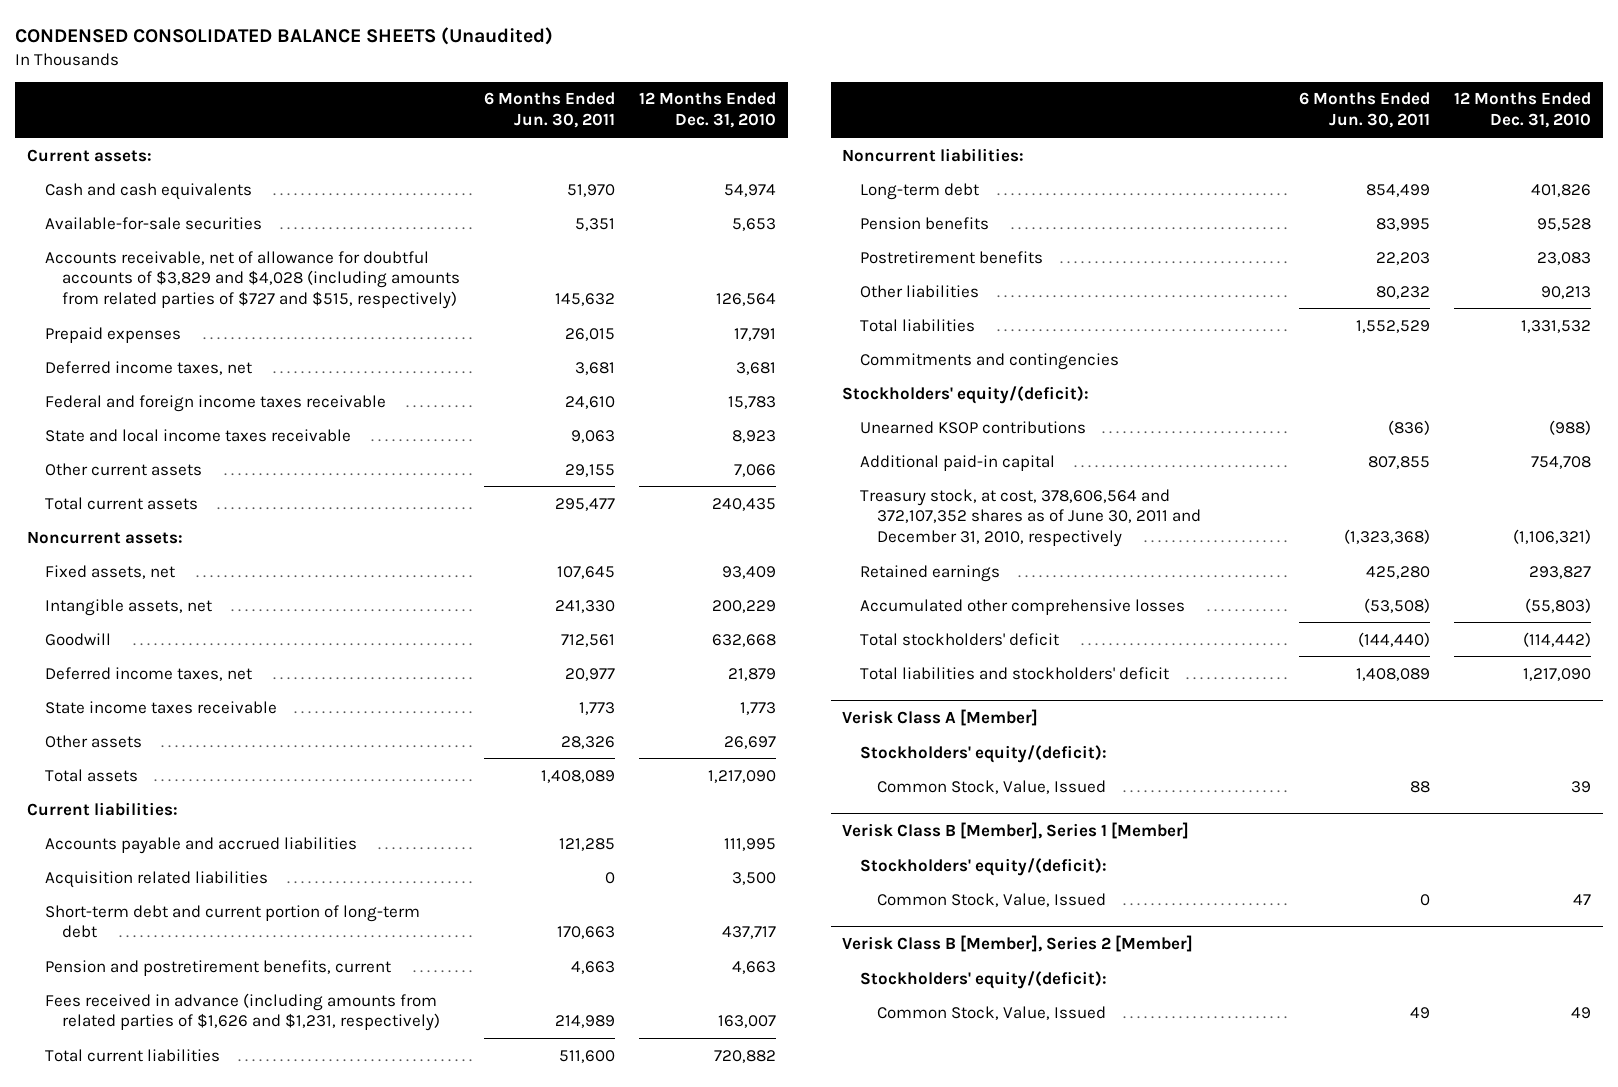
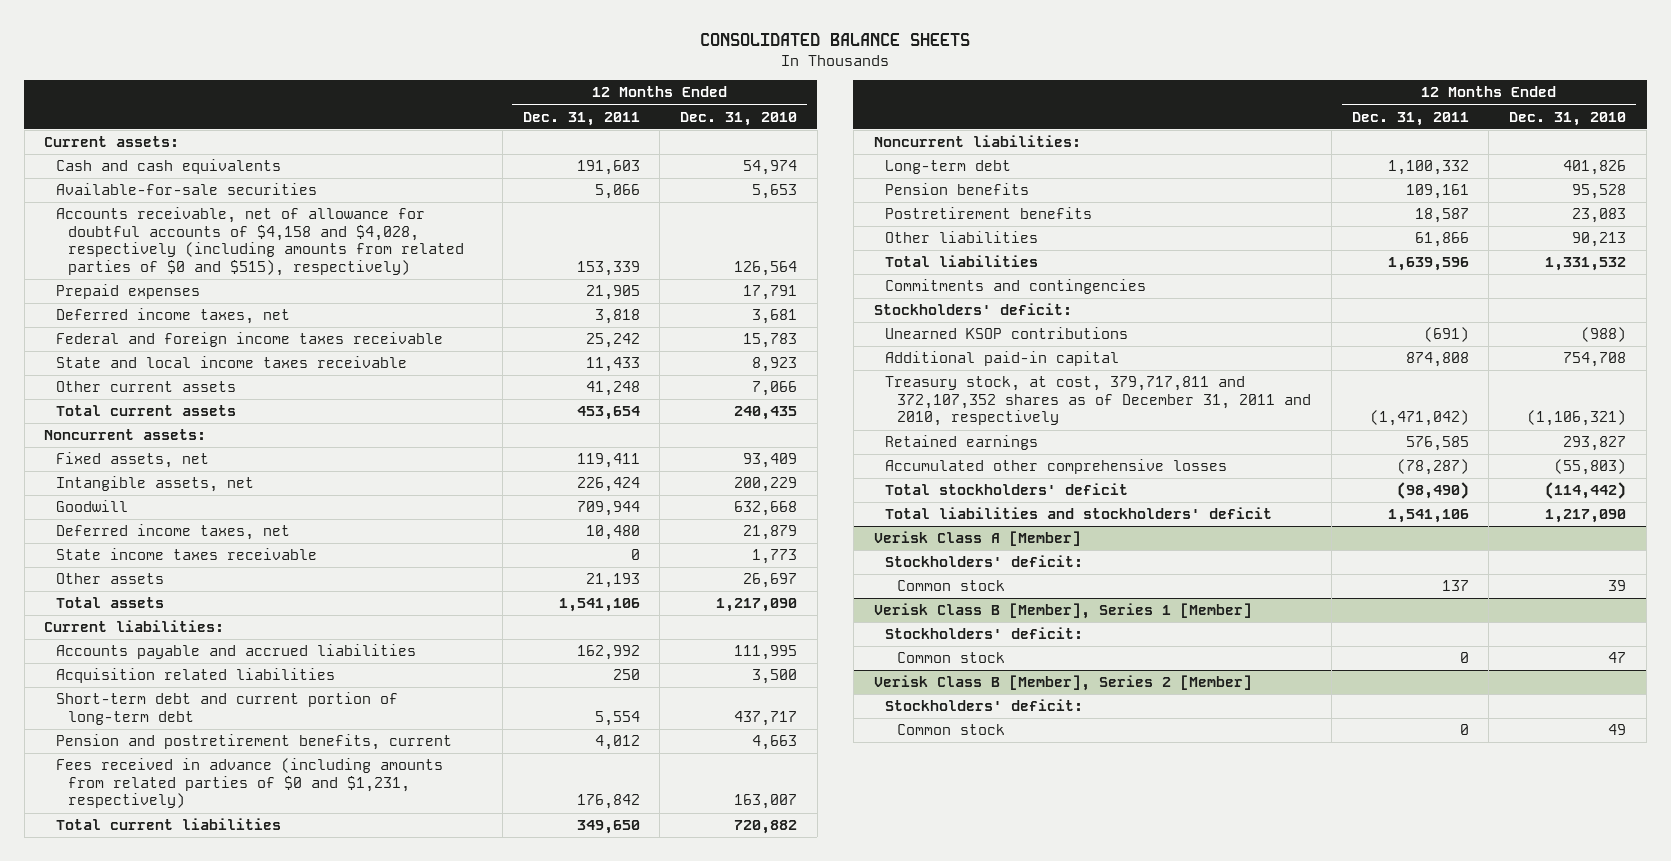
[15,26,554,45] CONDENSED CONSOLIDATED BALANCE SHEETS (Unaudited) -> [700,33,971,47] CONSOLIDATED BALANCE SHEETS
[484,92,616,129] 6 Months Ended Jun. 30, 2011 -> none
none -> [522,111,640,126] Dec. 31, 2011
[44,250,461,310] Accounts receivable, net of allowance for doubtful accounts of $3,829 and $4,028 (including amounts from related parties of $727 and $515, respectively) -> [56,207,465,277] Accounts receivable, net of allowance for doubtful accounts of $4,158 and $4,028, respectively (including amounts from related parties of $0 and $515), respectively)
[44,992,441,1032] Fees received in advance (including amounts from related parties of $1,626 and $1,231, respectively) -> [56,758,444,809] Fees received in advance (including amounts from related parties of $0 and $1,231, respectively)
[842,385,1090,404] Stockholders' equity/(deficit): -> [873,303,1072,316] Stockholders' deficit:
[859,488,1202,548] Treasury stock, at cost, 378,606,564 and 372,107,352 shares as of June 30, 2011 and December 31, 2010, respectively -> [885,376,1312,427] Treasury stock, at cost, 379,717,811 and 372,107,352 shares as of December 31, 2011 and 2010, respectively
[859,744,1107,763] Stockholders' equity/(deficit): -> [885,555,1084,568] Stockholders' deficit:
[877,779,1107,794] Common Stock, Value, Issued -> [897,580,1006,592] Common stock
[859,857,1107,876] Stockholders' equity/(deficit): -> [885,627,1084,640] Stockholders' deficit:
[877,892,1107,907] Common Stock, Value, Issued -> [897,652,1006,664] Common stock
[859,970,1107,989] Stockholders' equity/(deficit): -> [885,699,1084,712] Stockholders' deficit:
[877,1005,1107,1020] Common Stock, Value, Issued -> [897,724,1006,736] Common stock

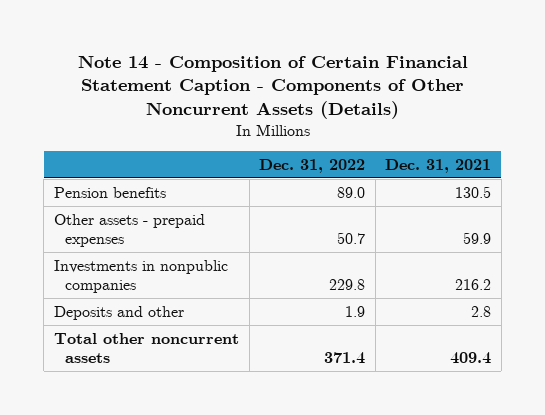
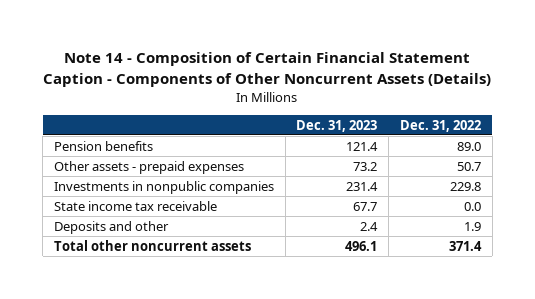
[385,158,492,173] Dec. 31, 2021 -> none
none -> [296,119,378,132] Dec. 31, 2023
none -> [53,200,217,211] State income tax receivable

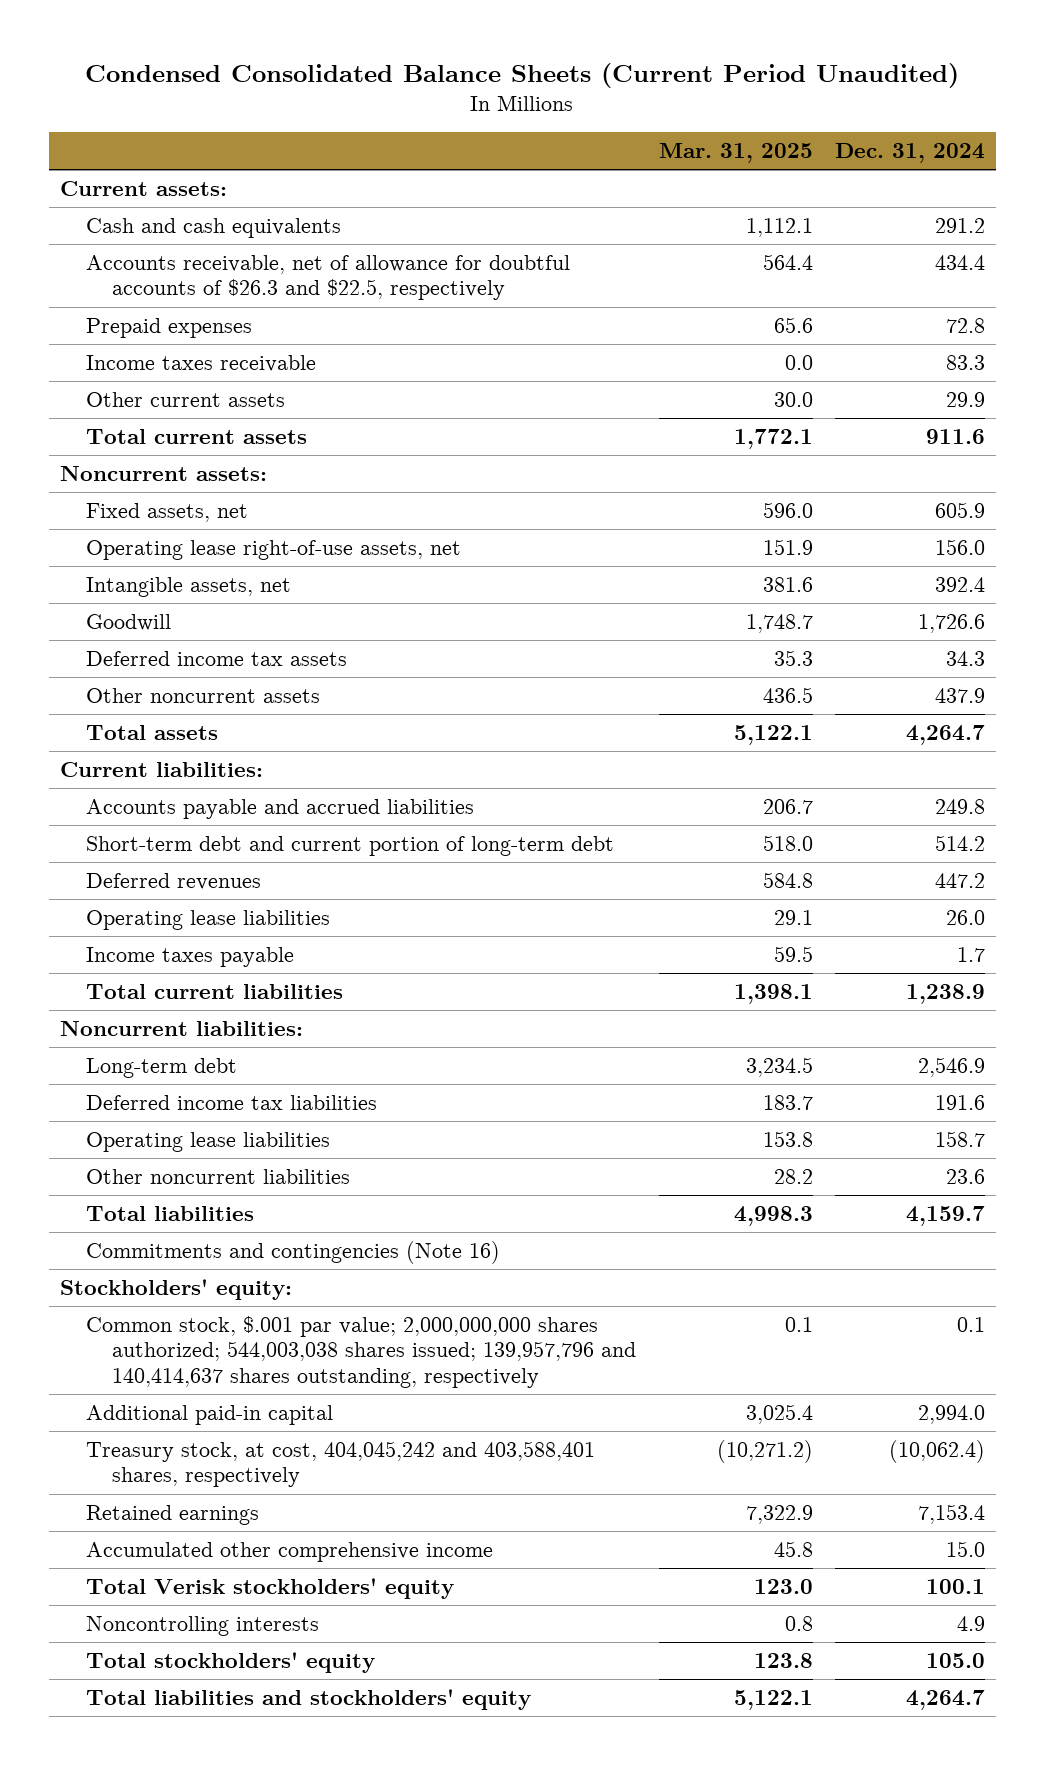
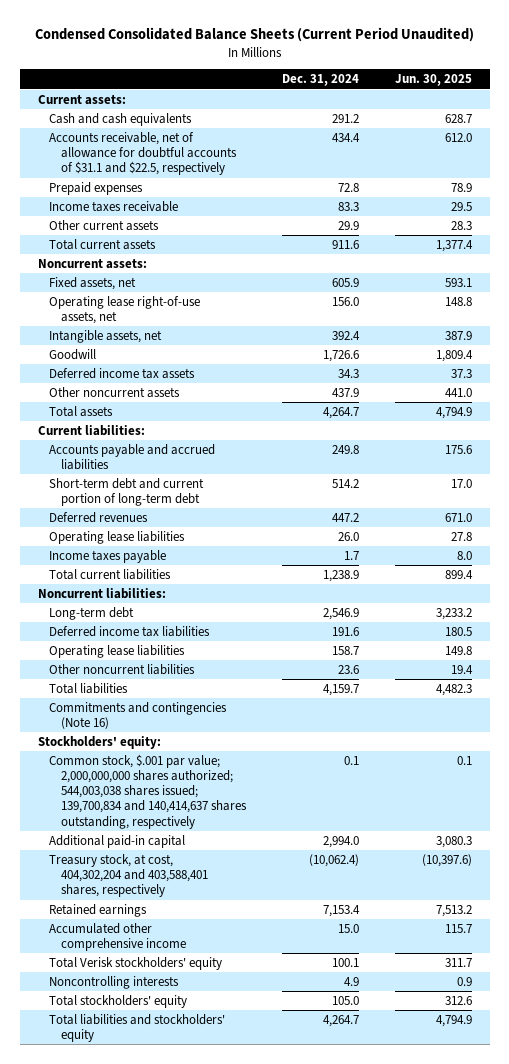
[658,143,813,164] Mar. 31, 2025 -> none
none -> [394,74,472,87] Jun. 30, 2025
[85,255,570,301] Accounts receivable, net of allowance for doubtful accounts of $26.3 and $22.5, respectively -> [49,131,237,176] Accounts receivable, net of allowance for doubtful accounts of $31.1 and $22.5, respectively
[85,1316,636,1388] Common stock, $.001 par value; 2,000,000,000 shares authorized; 544,003,038 shares issued; 139,957,796 and 140,414,637 shares outstanding, respectively -> [49,753,247,829] Common stock, $.001 par value; 2,000,000,000 shares authorized; 544,003,038 shares issued; 139,700,834 and 140,414,637 shares outstanding, respectively
[85,1441,595,1488] Treasury stock, at cost, 404,045,242 and 403,588,401 shares, respectively -> [49,853,208,898] Treasury stock, at cost, 404,302,204 and 403,588,401 shares, respectively

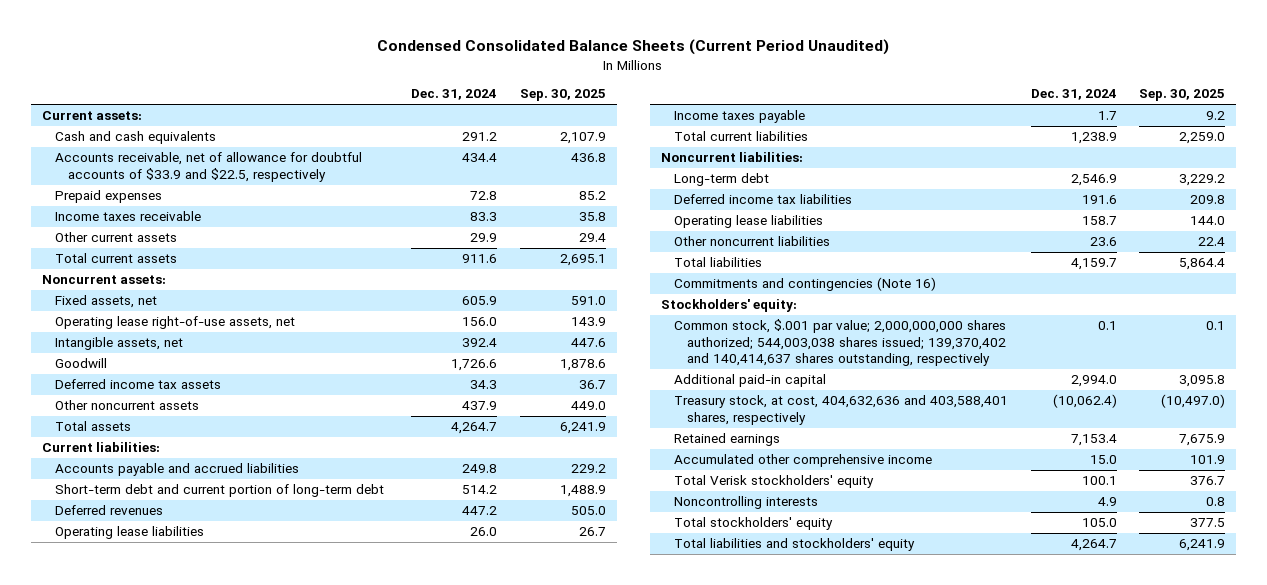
[394,74,472,87] Jun. 30, 2025 -> none
none -> [519,89,606,102] Sep. 30, 2025
[49,131,237,176] Accounts receivable, net of allowance for doubtful accounts of $31.1 and $22.5, respectively -> [54,152,362,182] Accounts receivable, net of allowance for doubtful accounts of $33.9 and $22.5, respectively
[49,753,247,829] Common stock, $.001 par value; 2,000,000,000 shares authorized; 544,003,038 shares issued; 139,700,834 and 140,414,637 shares outstanding, respectively -> [674,319,1007,367] Common stock, $.001 par value; 2,000,000,000 shares authorized; 544,003,038 shares issued; 139,370,402 and 140,414,637 shares outstanding, respectively
[49,853,208,898] Treasury stock, at cost, 404,302,204 and 403,588,401 shares, respectively -> [674,395,1009,425] Treasury stock, at cost, 404,632,636 and 403,588,401 shares, respectively

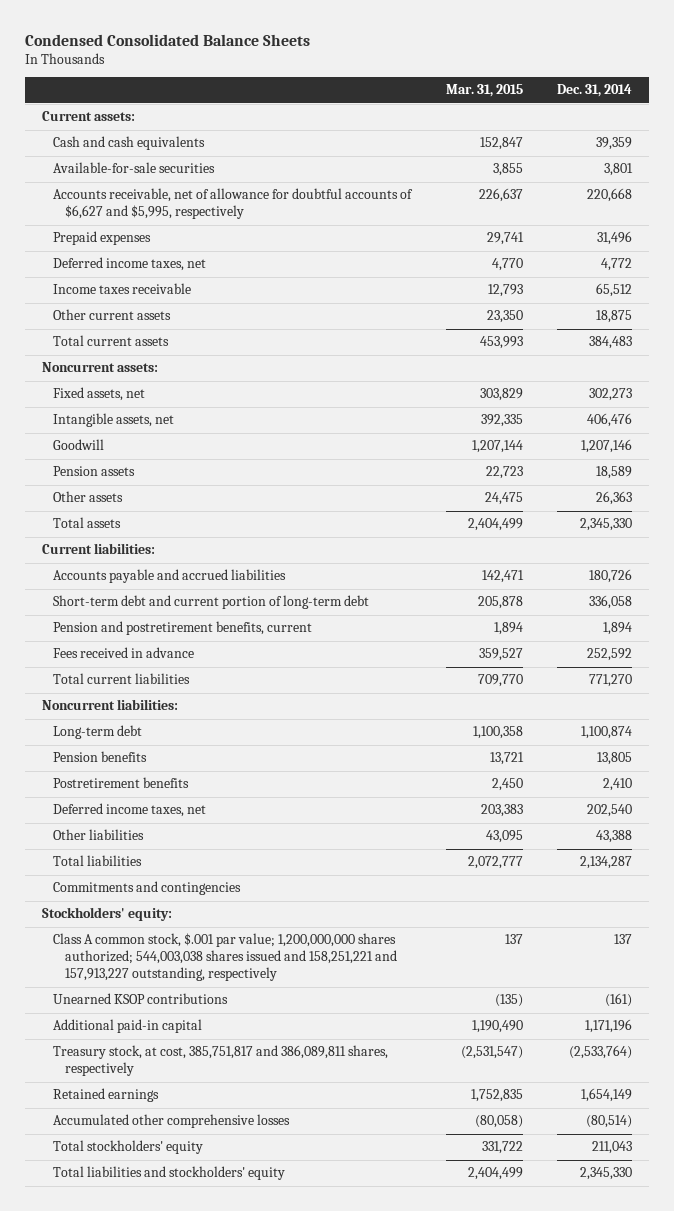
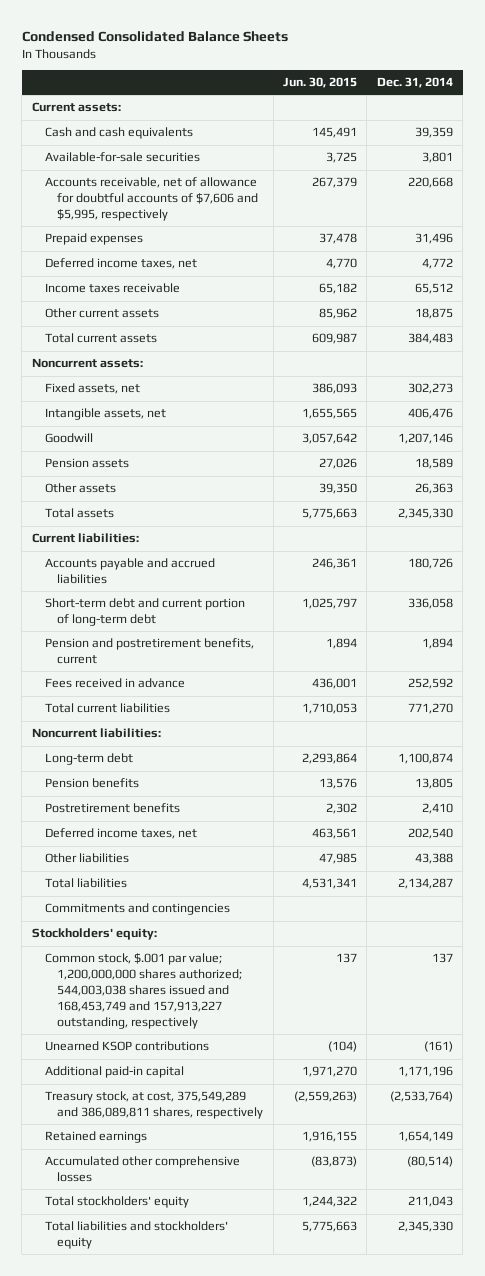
[445,84,523,98] Mar. 31, 2015 -> none
none -> [283,77,358,89] Jun. 30, 2015
[53,188,414,220] Accounts receivable, net of allowance for doubtful accounts of $6,627 and $5,995, respectively -> [44,177,259,221] Accounts receivable, net of allowance for doubtful accounts of $7,606 and $5,995, respectively
[53,933,397,982] Class A common stock, $.001 par value; 1,200,000,000 shares authorized; 544,003,038 shares issued and 158,251,221 and 157,913,227 outstanding, respectively -> [44,953,243,1029] Common stock, $.001 par value; 1,200,000,000 shares authorized; 544,003,038 shares issued and 168,453,749 and 157,913,227 outstanding, respectively
[53,1045,389,1077] Treasury stock, at cost, 385,751,817 and 386,089,811 shares, respectively -> [44,1091,264,1120] Treasury stock, at cost, 375,549,289 and 386,089,811 shares, respectively

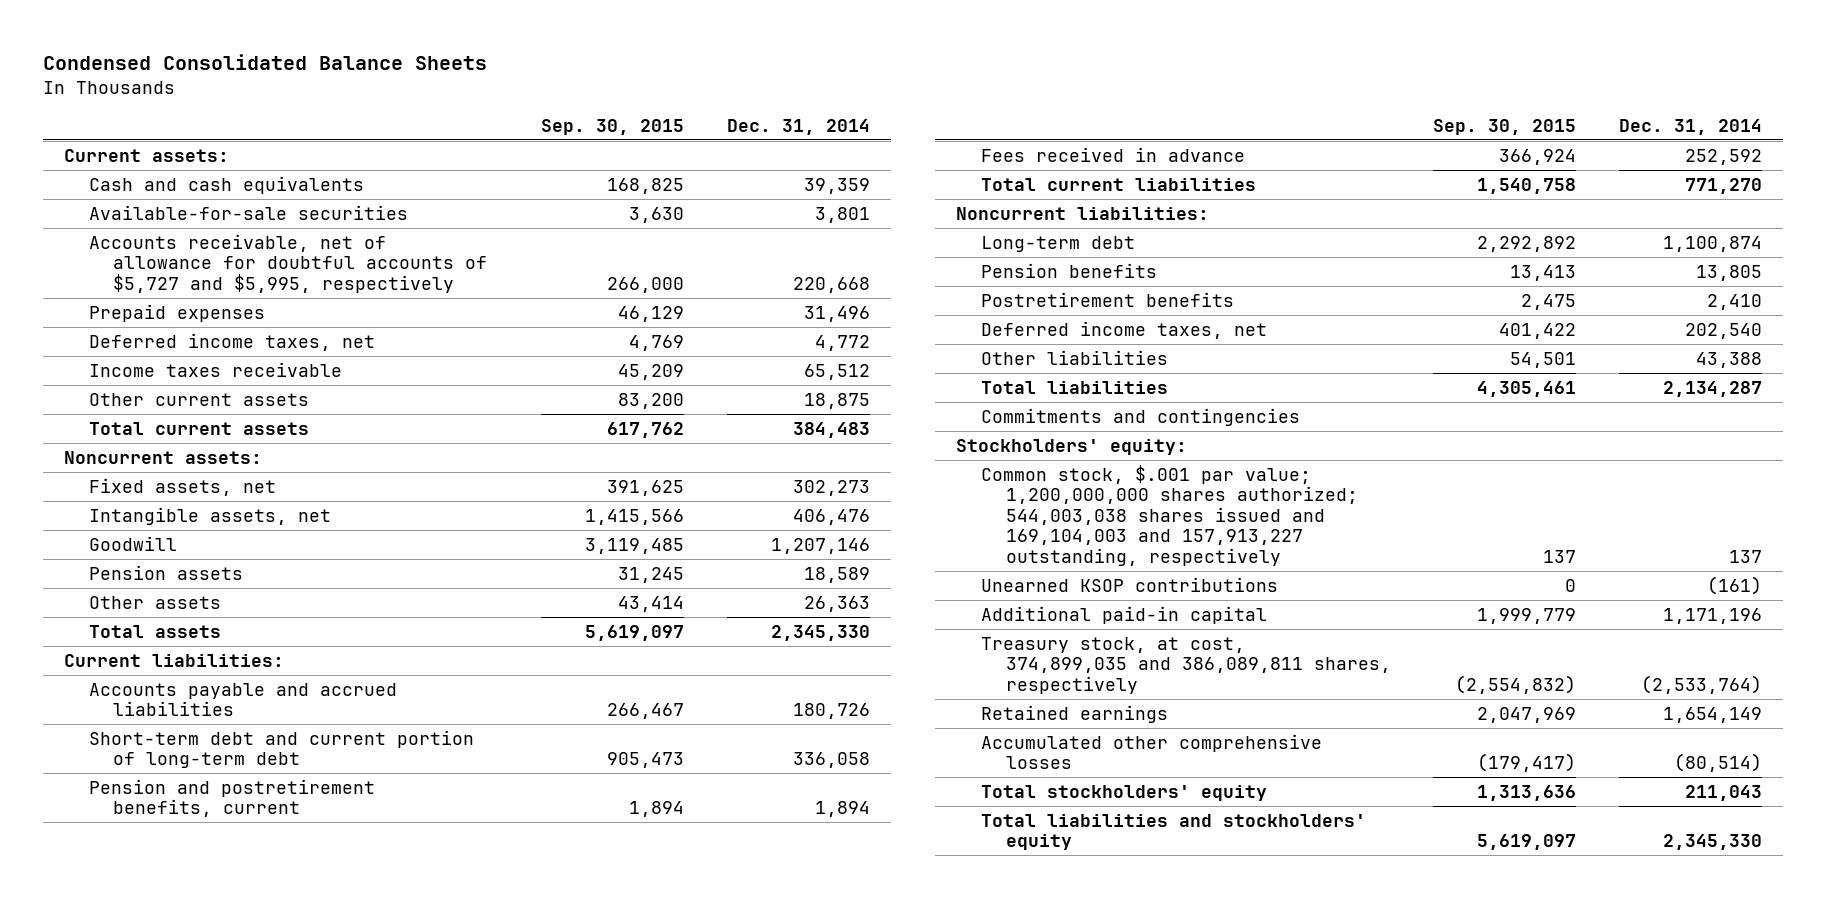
[283,77,358,89] Jun. 30, 2015 -> none
none -> [541,118,685,135] Sep. 30, 2015
[44,177,259,221] Accounts receivable, net of allowance for doubtful accounts of $7,606 and $5,995, respectively -> [88,233,488,293] Accounts receivable, net of allowance for doubtful accounts of $5,727 and $5,995, respectively
[44,953,243,1029] Common stock, $.001 par value; 1,200,000,000 shares authorized; 544,003,038 shares issued and 168,453,749 and 157,913,227 outstanding, respectively -> [980,464,1358,567] Common stock, $.001 par value; 1,200,000,000 shares authorized; 544,003,038 shares issued and 169,104,003 and 157,913,227 outstanding, respectively
[44,1091,264,1120] Treasury stock, at cost, 375,549,289 and 386,089,811 shares, respectively -> [980,636,1391,694] Treasury stock, at cost, 374,899,035 and 386,089,811 shares, respectively

